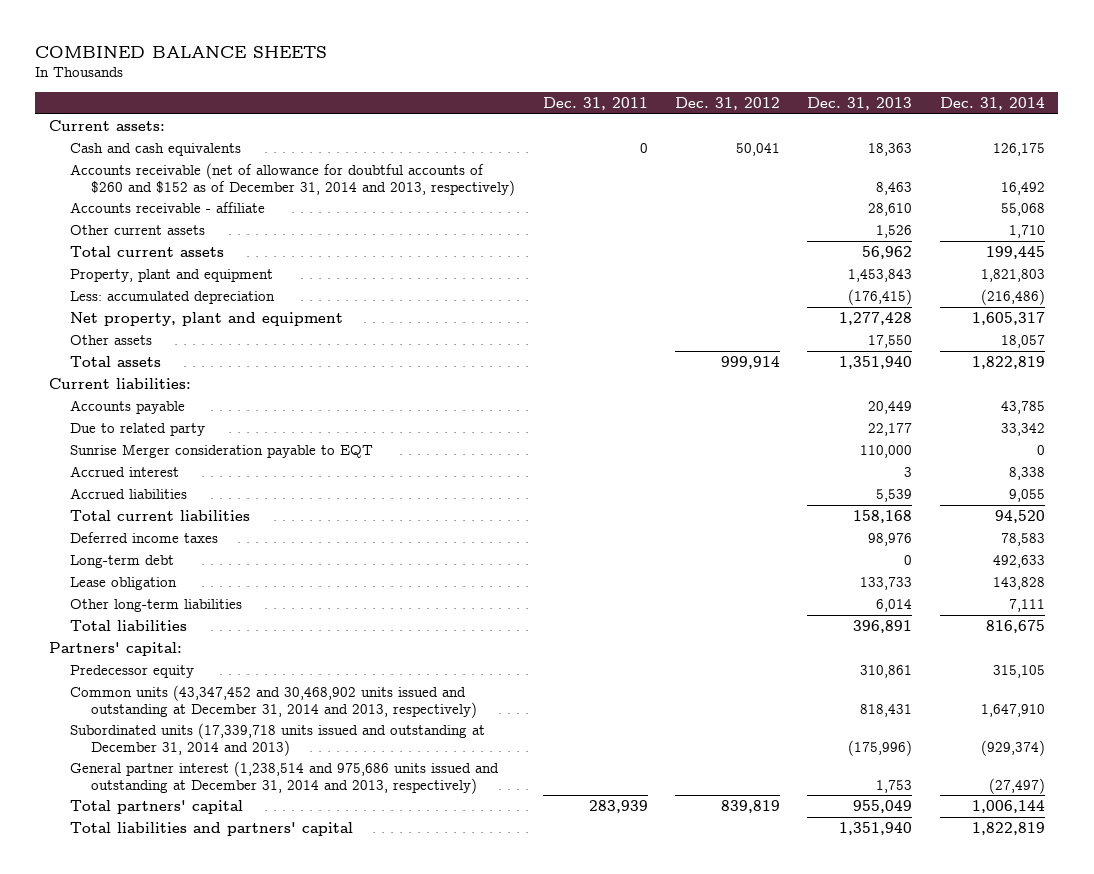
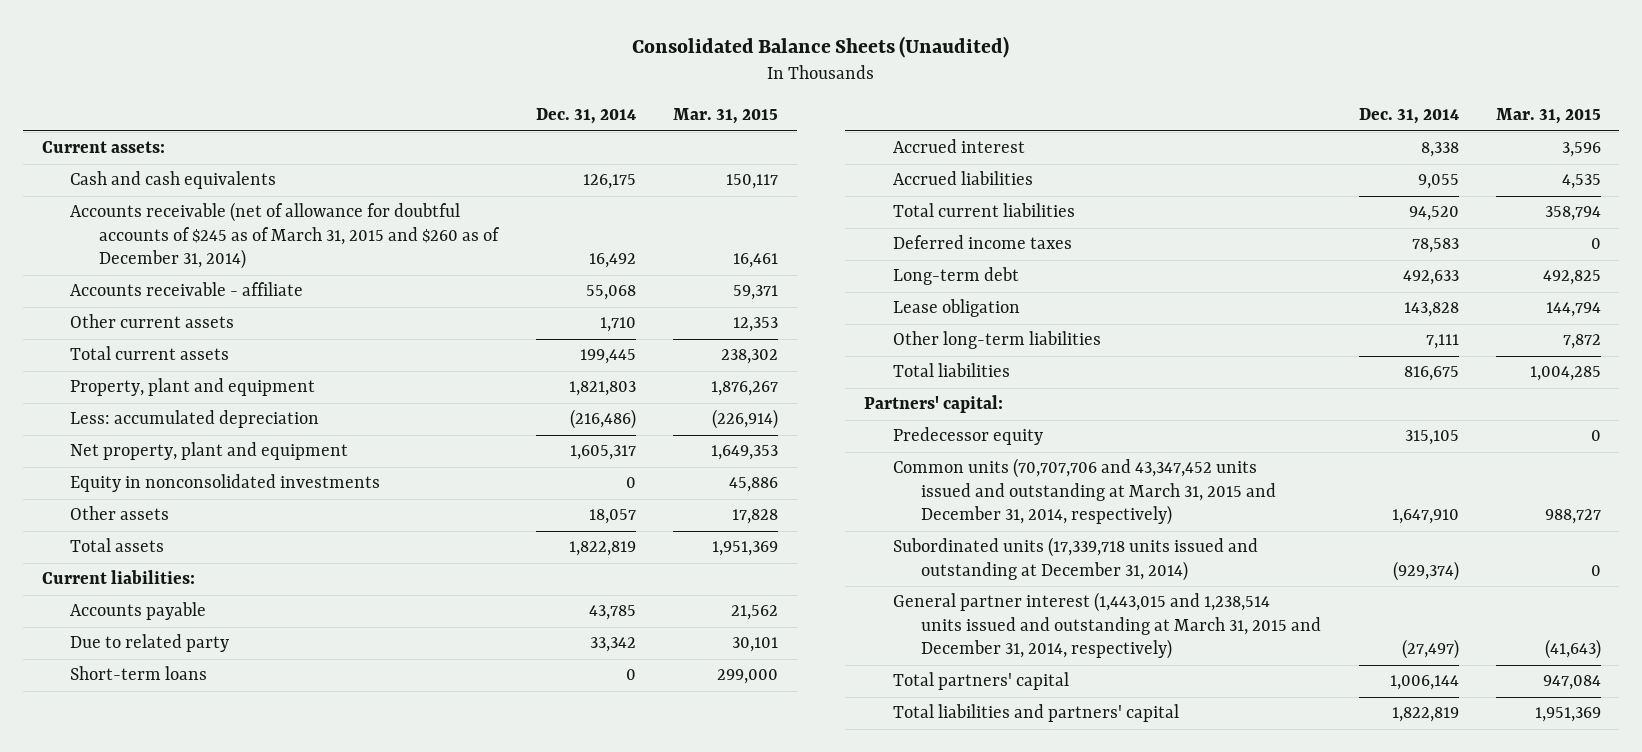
[35,45,328,58] COMBINED BALANCE SHEETS -> [632,36,1010,59] Consolidated Balance Sheets (Unaudited)
[542,96,648,110] Dec. 31, 2011 -> none
[675,96,781,110] Dec. 31, 2012 -> none
[807,96,913,110] Dec. 31, 2013 -> none
none -> [673,108,779,125] Mar. 31, 2015
[70,162,516,196] Accounts receivable (net of allowance for doubtful accounts of $260 and $152 as of December 31, 2014 and 2013, respectively) -> [70,202,501,270] Accounts receivable (net of allowance for doubtful accounts of $245 as of March 31, 2015 and $260 as of December 31, 2014)
none -> [70,474,381,493] Equity in nonconsolidated investments
[70,443,374,458] Sunrise Merger consideration payable to EQT -> none
none -> [70,666,208,681] Short-term loans
[70,684,478,718] Common units (43,347,452 and 30,468,902 units issued and outstanding at December 31, 2014 and 2013, respectively) -> [892,458,1277,526] Common units (70,707,706 and 43,347,452 units issued and outstanding at March 31, 2015 and December 31, 2014, respectively)
[70,722,486,756] Subordinated units (17,339,718 units issued and outstanding at December 31, 2014 and 2013) -> [892,537,1258,581] Subordinated units (17,339,718 units issued and outstanding at December 31, 2014)
[70,760,500,794] General partner interest (1,238,514 and 975,686 units issued and outstanding at December 31, 2014 and 2013, respectively) -> [892,592,1322,660] General partner interest (1,443,015 and 1,238,514 units issued and outstanding at March 31, 2015 and December 31, 2014, respectively)

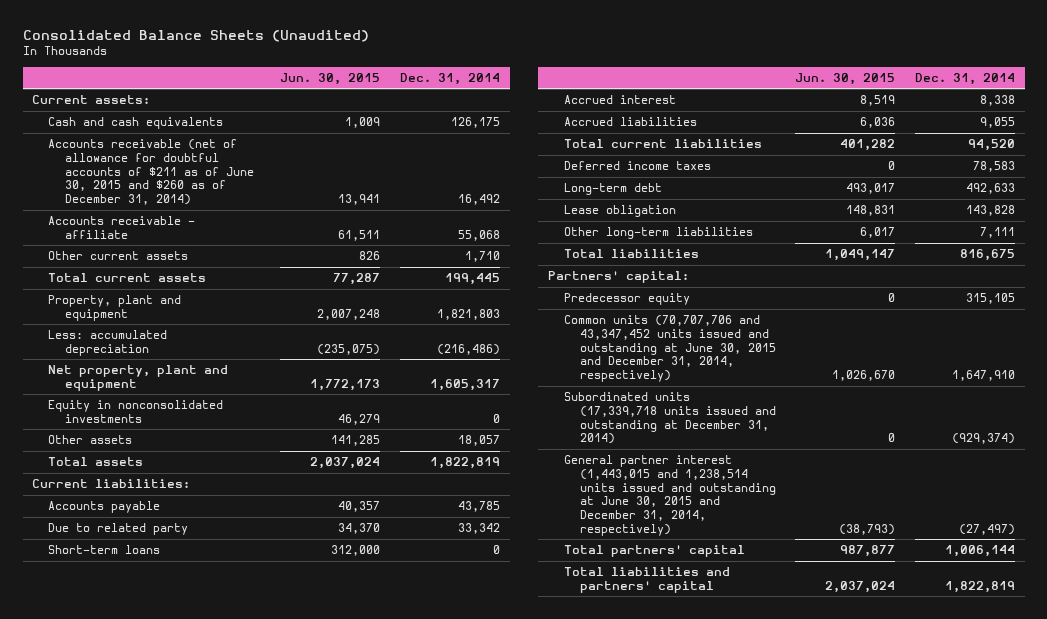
[673,108,779,125] Mar. 31, 2015 -> none
none -> [280,72,381,85] Jun. 30, 2015
[70,202,501,270] Accounts receivable (net of allowance for doubtful accounts of $245 as of March 31, 2015 and $260 as of December 31, 2014) -> [48,139,254,206] Accounts receivable (net of allowance for doubtful accounts of $211 as of June 30, 2015 and $260 as of December 31, 2014)
[892,458,1277,526] Common units (70,707,706 and 43,347,452 units issued and outstanding at March 31, 2015 and December 31, 2014, respectively) -> [563,315,776,383] Common units (70,707,706 and 43,347,452 units issued and outstanding at June 30, 2015 and December 31, 2014, respectively)
[892,592,1322,660] General partner interest (1,443,015 and 1,238,514 units issued and outstanding at March 31, 2015 and December 31, 2014, respectively) -> [563,455,776,536] General partner interest (1,443,015 and 1,238,514 units issued and outstanding at June 30, 2015 and December 31, 2014, respectively)

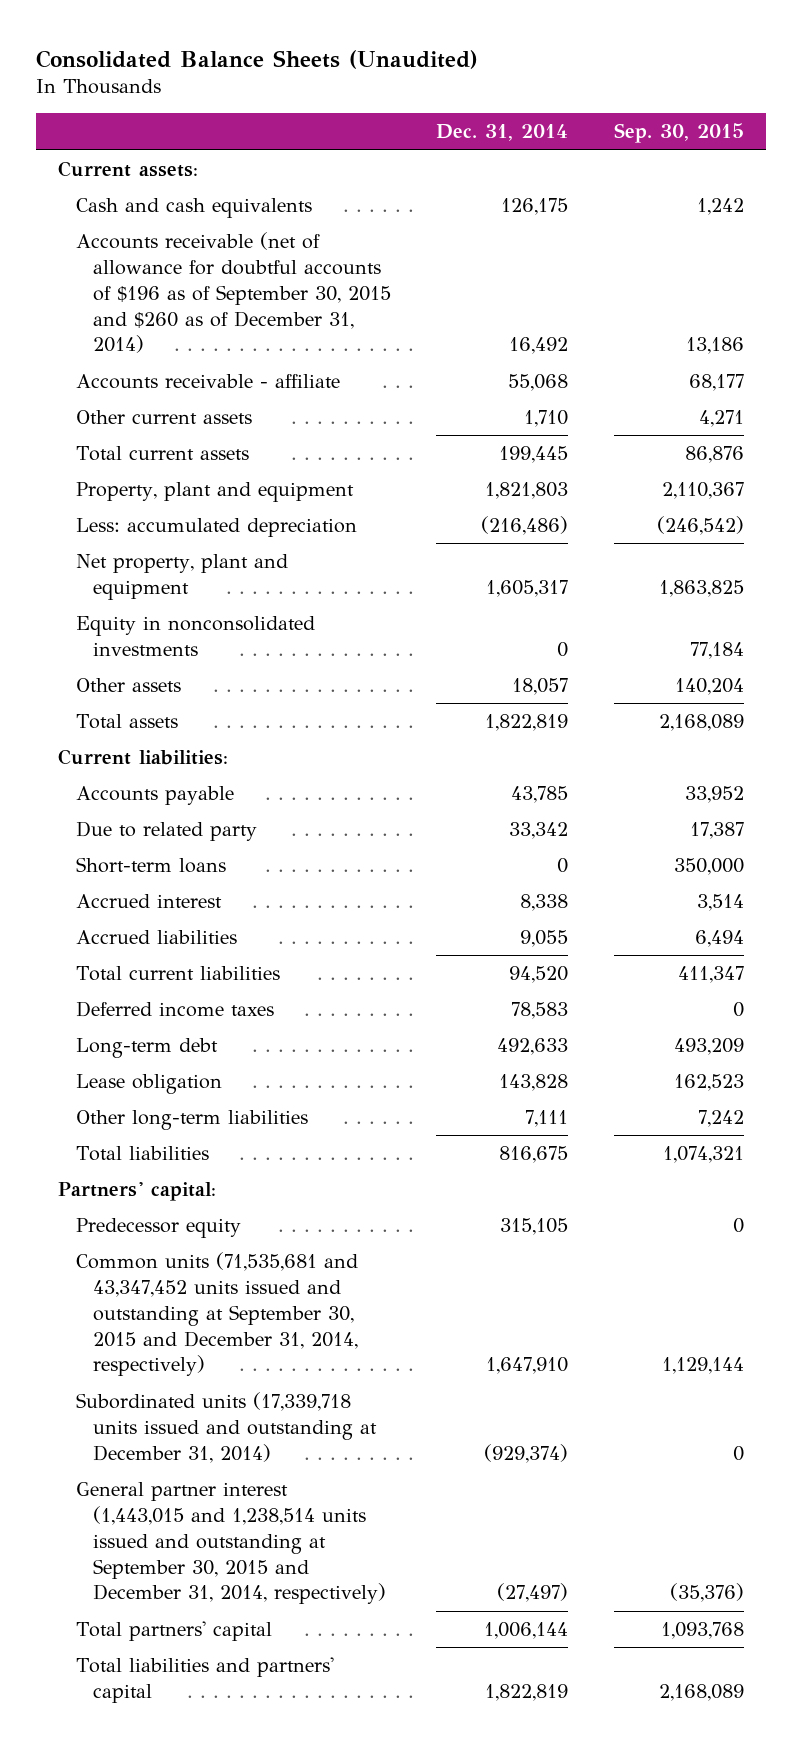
[280,72,381,85] Jun. 30, 2015 -> none
none -> [613,123,744,144] Sep. 30, 2015
[48,139,254,206] Accounts receivable (net of allowance for doubtful accounts of $211 as of June 30, 2015 and $260 as of December 31, 2014) -> [75,231,392,354] Accounts receivable (net of allowance for doubtful accounts of $196 as of September 30, 2015 and $260 as of December 31, 2014)
[563,315,776,383] Common units (70,707,706 and 43,347,452 units issued and outstanding at June 30, 2015 and December 31, 2014, respectively) -> [75,1251,359,1377] Common units (71,535,681 and 43,347,452 units issued and outstanding at September 30, 2015 and December 31, 2014, respectively)
[563,455,776,536] General partner interest (1,443,015 and 1,238,514 units issued and outstanding at June 30, 2015 and December 31, 2014, respectively) -> [75,1481,387,1605] General partner interest (1,443,015 and 1,238,514 units issued and outstanding at September 30, 2015 and December 31, 2014, respectively)

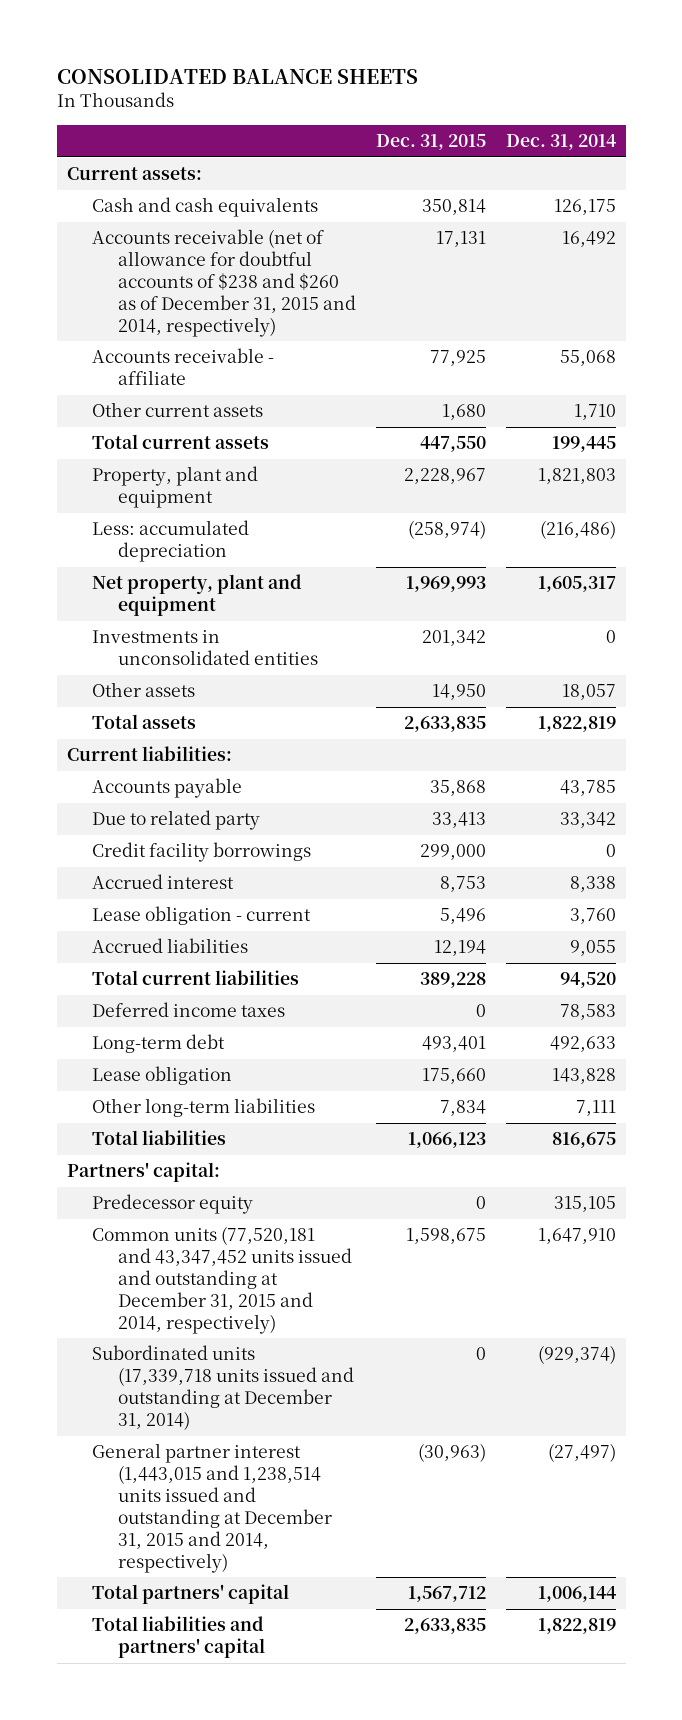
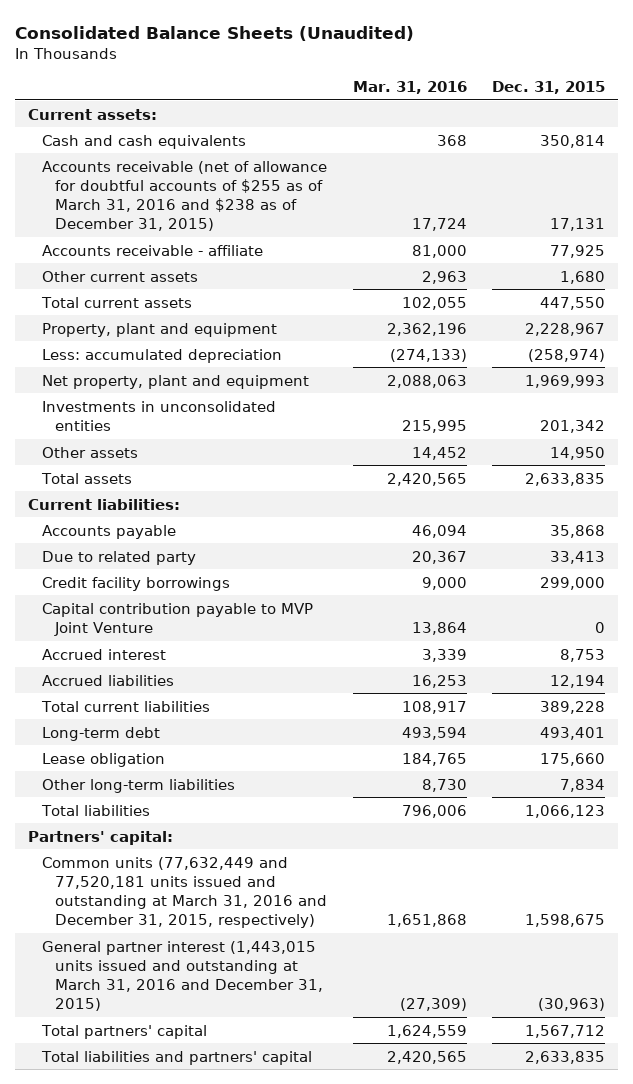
[56,68,418,84] CONSOLIDATED BALANCE SHEETS -> [15,25,415,41] Consolidated Balance Sheets (Unaudited)
[505,134,616,151] Dec. 31, 2014 -> none
none -> [352,81,467,95] Mar. 31, 2016
[92,229,356,337] Accounts receivable (net of allowance for doubtful accounts of $238 and $260 as of December 31, 2015 and 2014, respectively) -> [41,160,327,232] Accounts receivable (net of allowance for doubtful accounts of $255 as of March 31, 2016 and $238 as of December 31, 2015)
none -> [41,602,313,636] Capital contribution payable to MVP Joint Venture
[92,906,312,926] Lease obligation - current -> none
[92,1002,286,1018] Deferred income taxes -> none
[92,1194,254,1215] Predecessor equity -> none
[92,1345,354,1431] Subordinated units (17,339,718 units issued and outstanding at December 31, 2014) -> none
[92,1226,352,1334] Common units (77,520,181 and 43,347,452 units issued and outstanding at December 31, 2015 and 2014, respectively) -> [41,856,328,929] Common units (77,632,449 and 77,520,181 units issued and outstanding at March 31, 2016 and December 31, 2015, respectively)
[92,1443,332,1573] General partner interest (1,443,015 and 1,238,514 units issued and outstanding at December 31, 2015 and 2014, respectively) -> [41,940,324,1012] General partner interest (1,443,015 units issued and outstanding at March 31, 2016 and December 31, 2015)

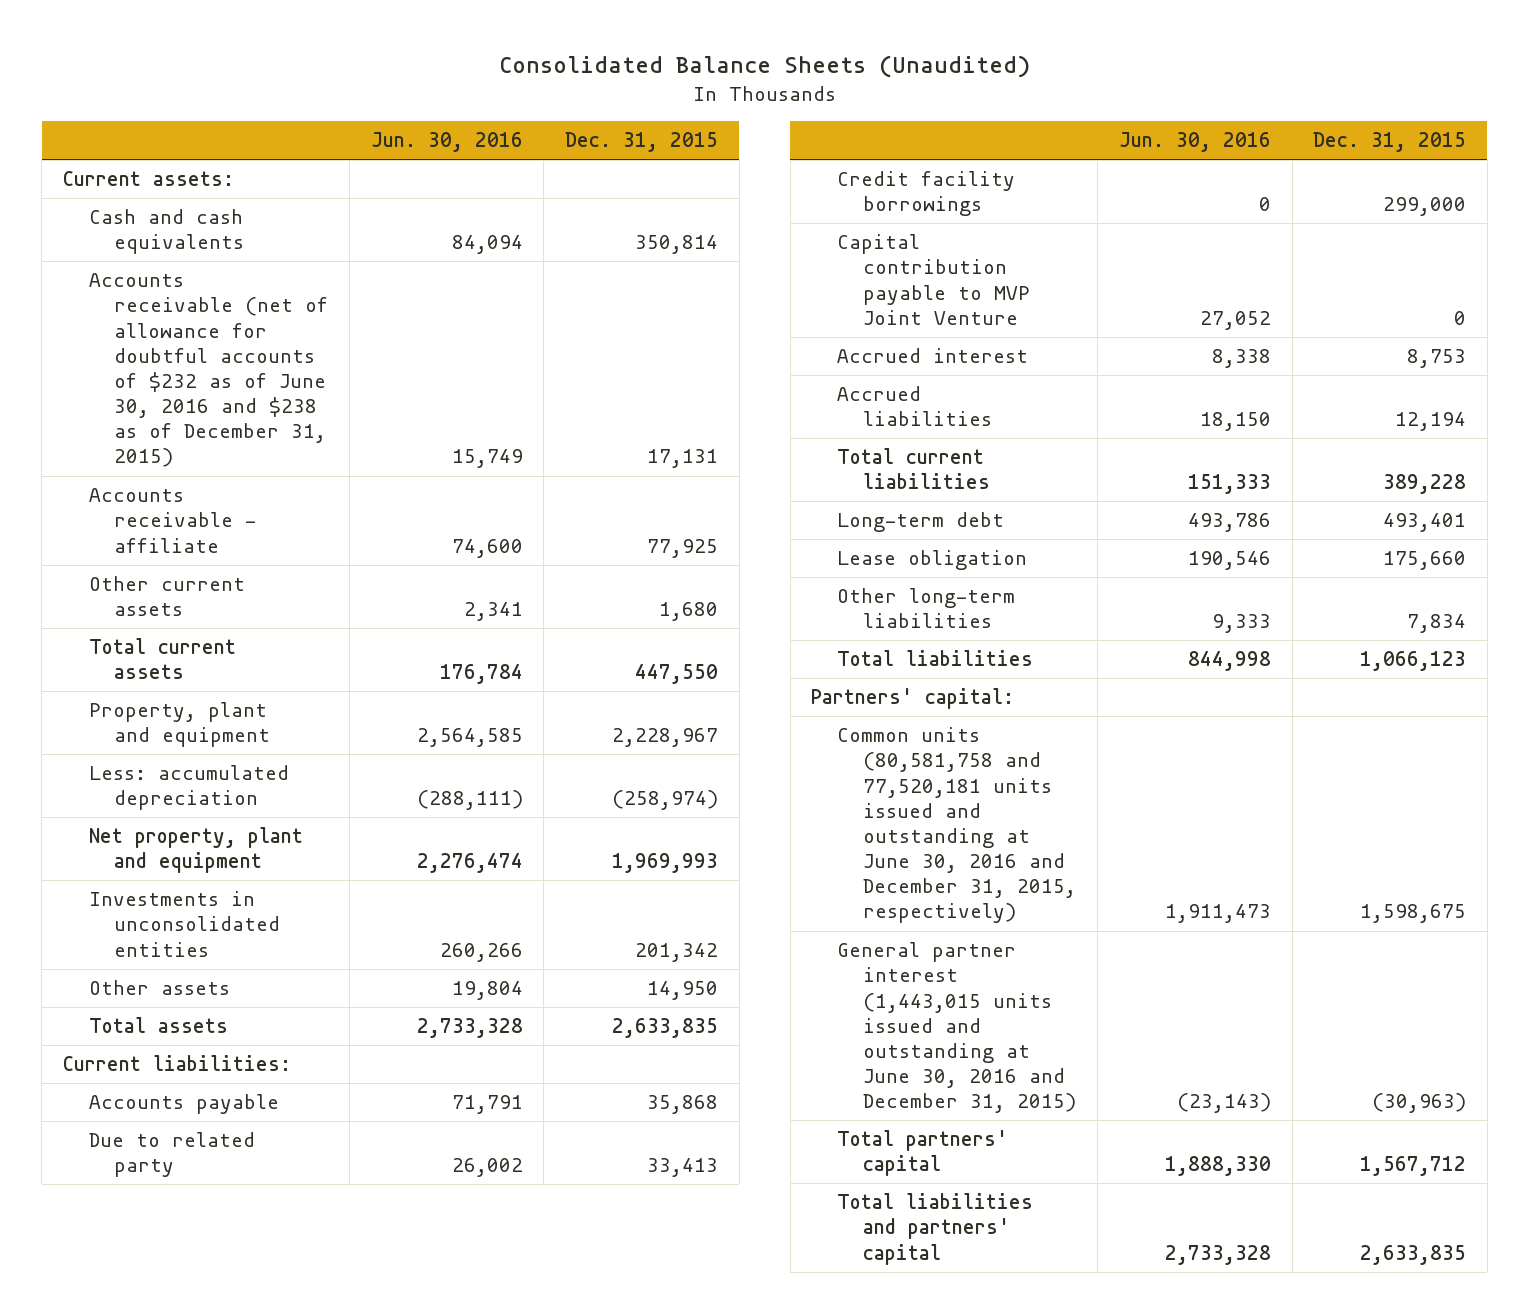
[352,81,467,95] Mar. 31, 2016 -> none
none -> [370,132,523,153] Jun. 30, 2016
[41,160,327,232] Accounts receivable (net of allowance for doubtful accounts of $255 as of March 31, 2016 and $238 as of December 31, 2015) -> [88,273,329,468] Accounts receivable (net of allowance for doubtful accounts of $232 as of June 30, 2016 and $238 as of December 31, 2015)
[41,856,328,929] Common units (77,632,449 and 77,520,181 units issued and outstanding at March 31, 2016 and December 31, 2015, respectively) -> [836,727,1076,924] Common units (80,581,758 and 77,520,181 units issued and outstanding at June 30, 2016 and December 31, 2015, respectively)
[41,940,324,1012] General partner interest (1,443,015 units issued and outstanding at March 31, 2016 and December 31, 2015) -> [836,942,1076,1114] General partner interest (1,443,015 units issued and outstanding at June 30, 2016 and December 31, 2015)

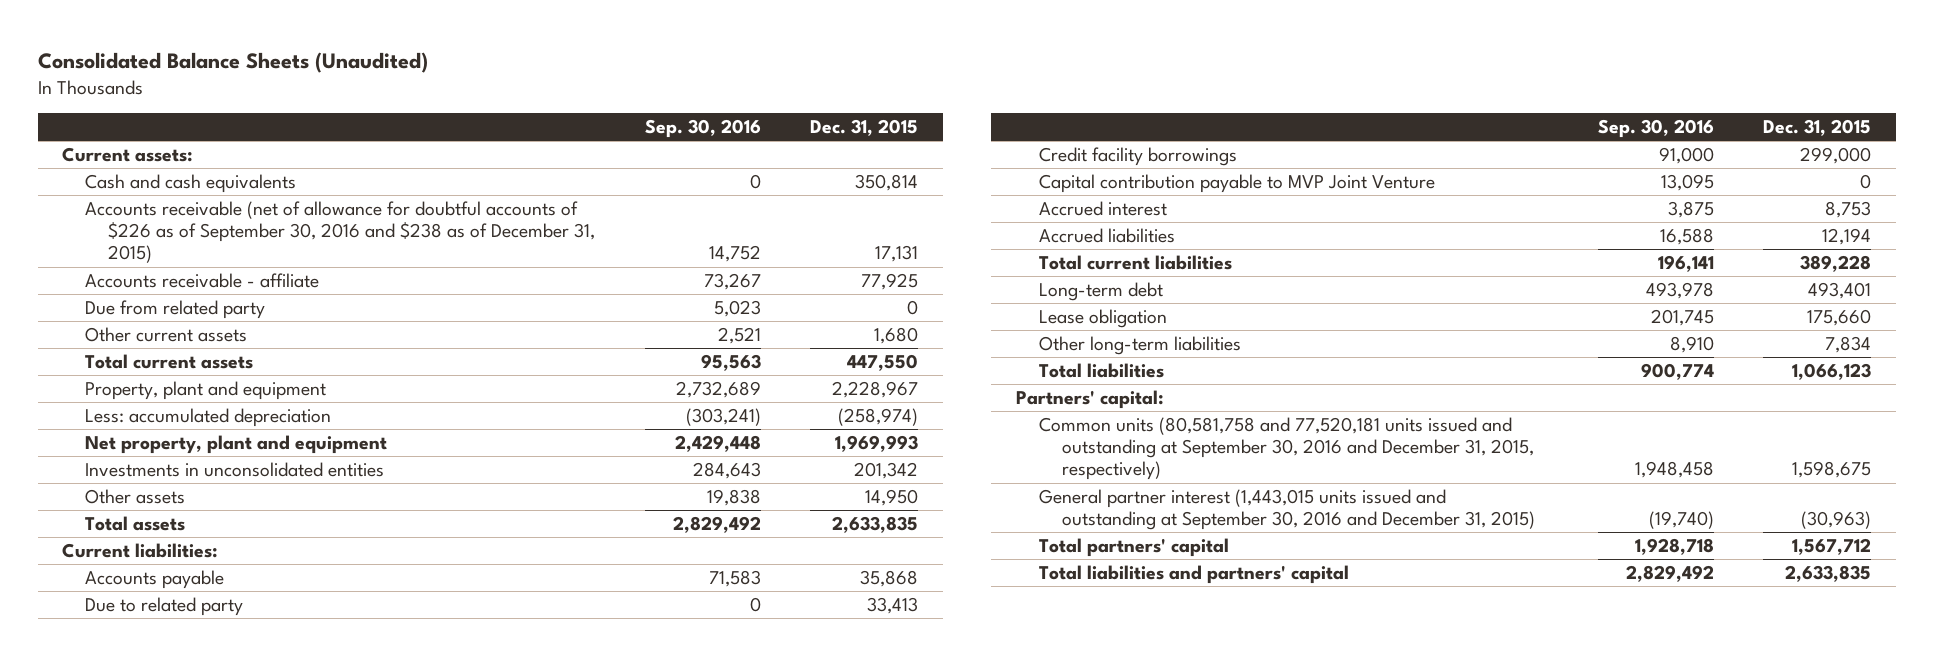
[370,132,523,153] Jun. 30, 2016 -> none
none -> [644,118,761,138] Sep. 30, 2016
[88,273,329,468] Accounts receivable (net of allowance for doubtful accounts of $232 as of June 30, 2016 and $238 as of December 31, 2015) -> [85,200,596,264] Accounts receivable (net of allowance for doubtful accounts of $226 as of September 30, 2016 and $238 as of December 31, 2015)
none -> [85,299,266,319] Due from related party
[836,727,1076,924] Common units (80,581,758 and 77,520,181 units issued and outstanding at June 30, 2016 and December 31, 2015, respectively) -> [1038,416,1534,481] Common units (80,581,758 and 77,520,181 units issued and outstanding at September 30, 2016 and December 31, 2015, respectively)
[836,942,1076,1114] General partner interest (1,443,015 units issued and outstanding at June 30, 2016 and December 31, 2015) -> [1038,488,1535,531] General partner interest (1,443,015 units issued and outstanding at September 30, 2016 and December 31, 2015)

